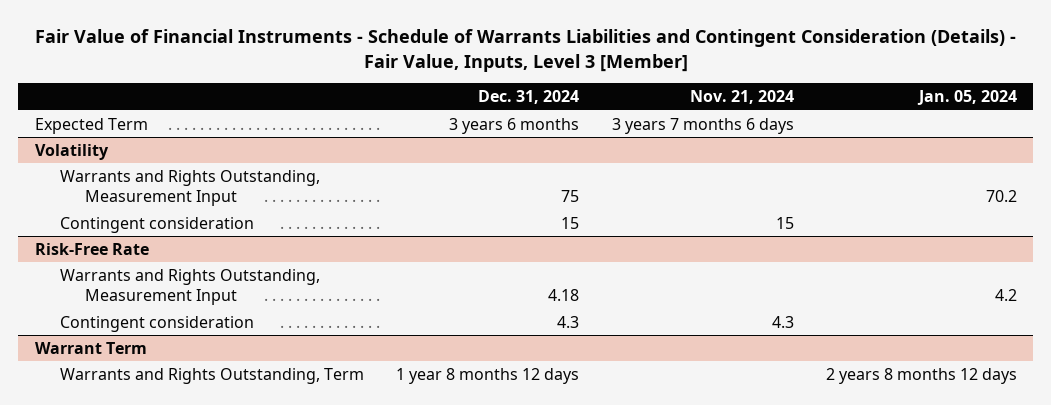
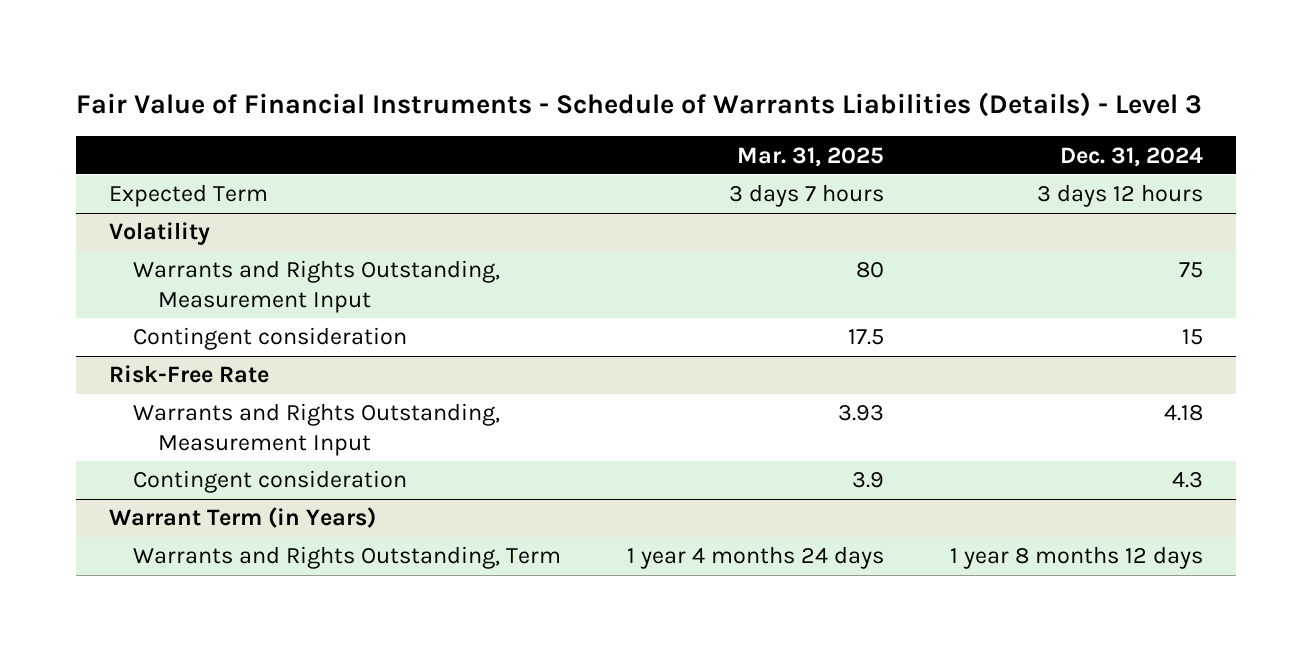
[34,28,1016,72] Fair Value of Financial Instruments - Schedule of Warrants Liabilities and Contingent Consideration (Details) - Fair Value, Inputs, Level 3 [Member] -> [75,91,1202,117] Fair Value of Financial Instruments - Schedule of Warrants Liabilities (Details) - Level 3
[689,90,794,105] Nov. 21, 2024 -> none
[916,90,1017,106] Jan. 05, 2024 -> none
none -> [737,146,885,167] Mar. 31, 2025
[449,117,580,134] 3 years 6 months -> [1036,184,1203,208] 3 days 12 hours
[34,341,147,354] Warrant Term -> [108,507,376,529] Warrant Term (in Years)

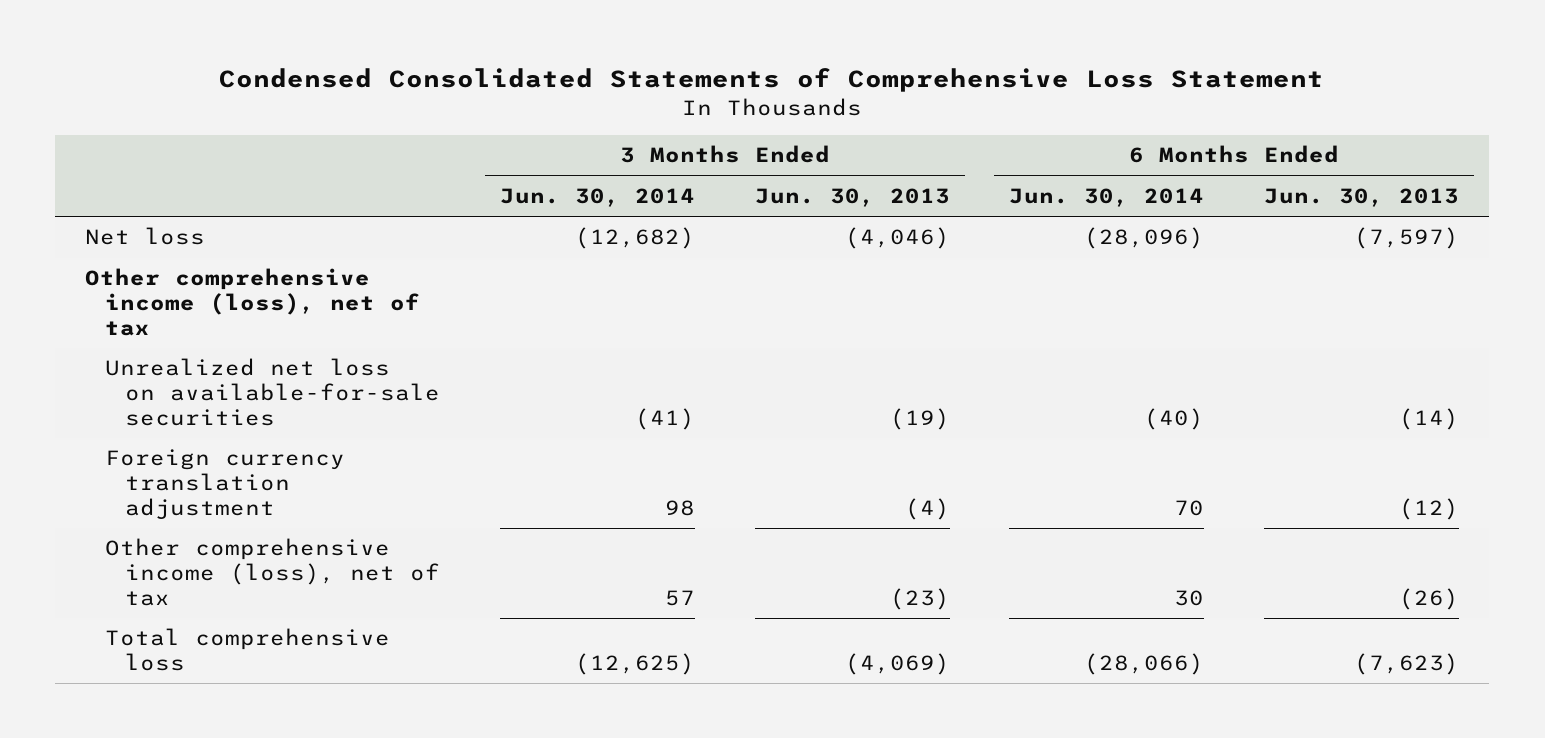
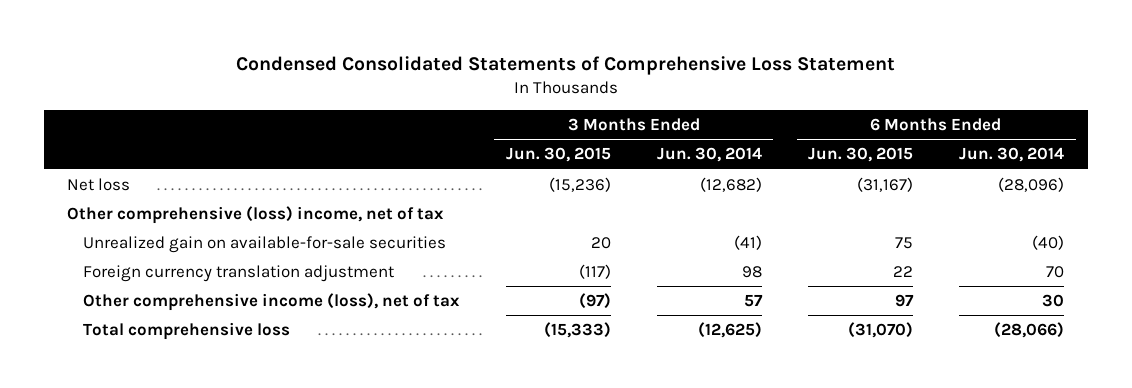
[754,187,950,207] Jun. 30, 2013 -> none
[1264,187,1460,207] Jun. 30, 2013 -> none
none -> [505,147,611,163] Jun. 30, 2015
none -> [808,147,914,163] Jun. 30, 2015
[85,268,421,337] Other comprehensive income (loss), net of tax -> [67,205,445,224] Other comprehensive (loss) income, net of tax
[105,358,441,427] Unrealized net loss on available-for-sale securities -> [83,235,447,253] Unrealized gain on available-for-sale securities

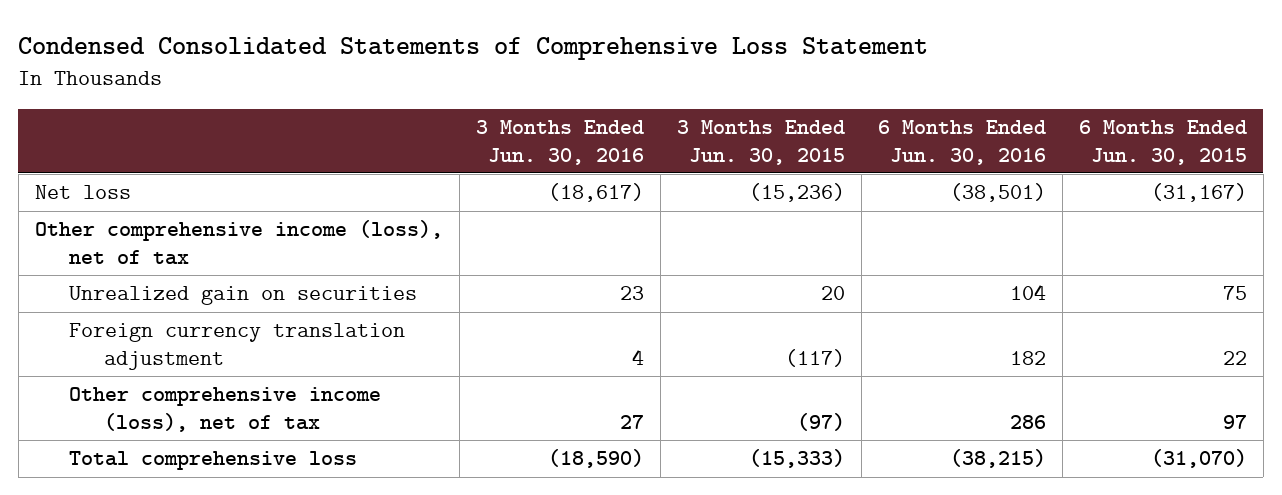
[656,147,762,163] Jun. 30, 2014 -> none
[959,147,1065,163] Jun. 30, 2014 -> none
none -> [475,119,644,165] 3 Months Ended Jun. 30, 2016
none -> [877,119,1046,165] 6 Months Ended Jun. 30, 2016
[67,205,445,224] Other comprehensive (loss) income, net of tax -> [34,220,443,266] Other comprehensive income (loss), net of tax
[83,235,447,253] Unrealized gain on available-for-sale securities -> [69,286,418,306] Unrealized gain on securities

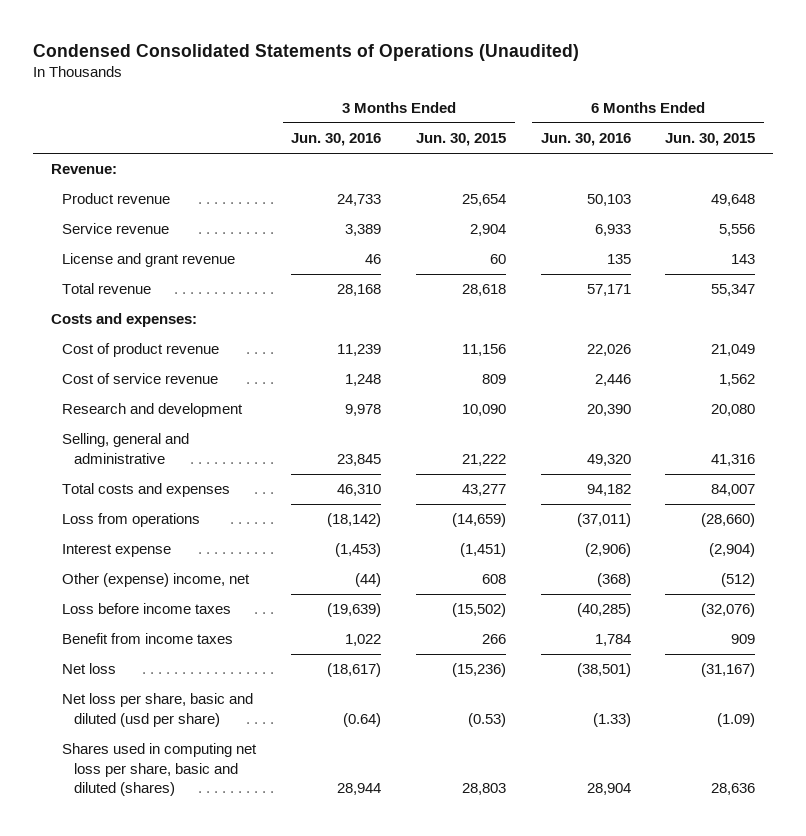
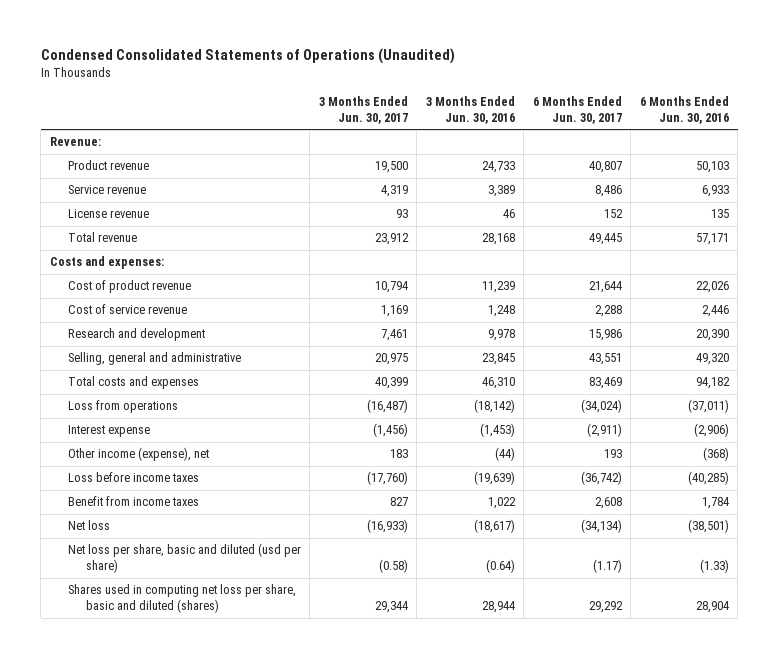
[415,133,506,147] Jun. 30, 2015 -> none
[665,133,756,147] Jun. 30, 2015 -> none
none -> [318,95,408,124] 3 Months Ended Jun. 30, 2017
none -> [532,95,622,124] 6 Months Ended Jun. 30, 2017
[62,253,236,268] License and grant revenue -> [67,209,149,219] License revenue
[62,573,251,588] Other (expense) income, net -> [67,447,209,462] Other income (expense), net

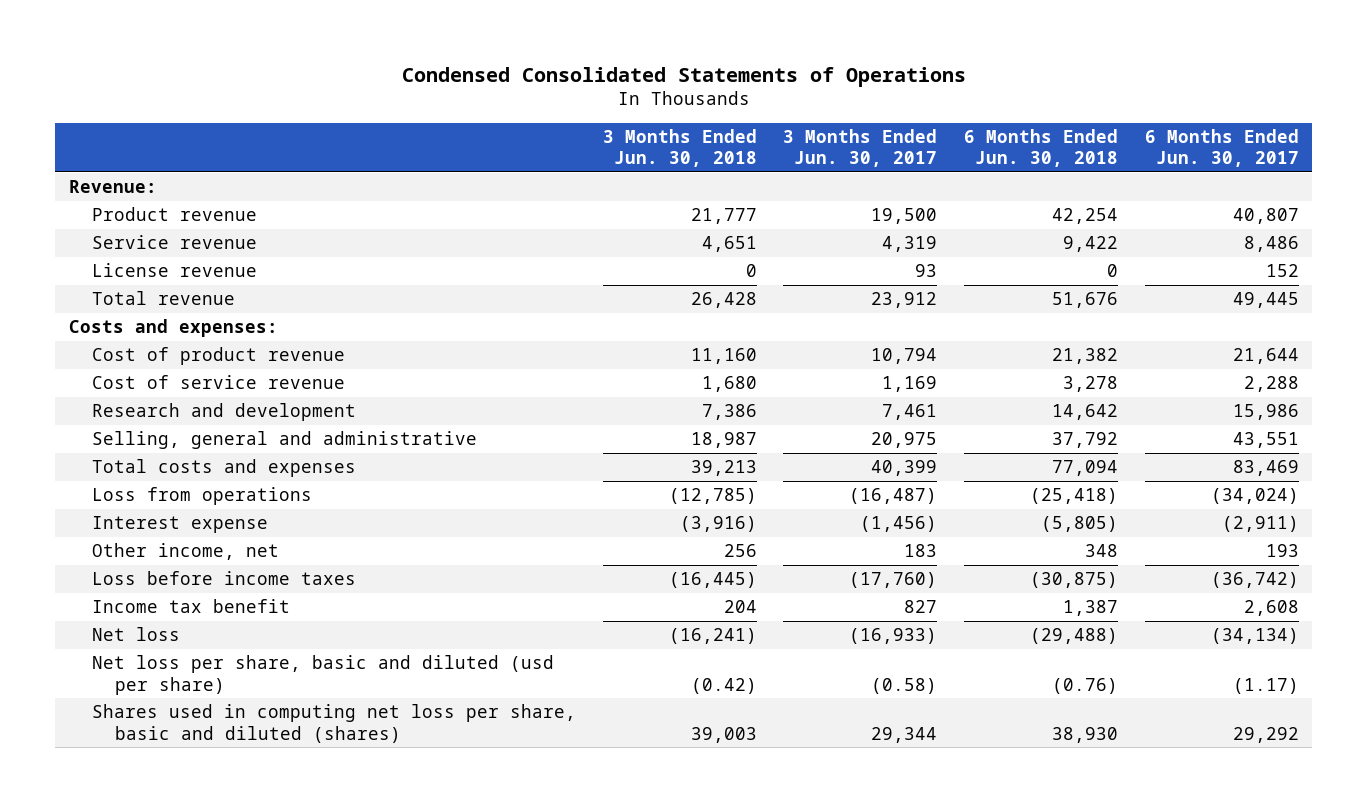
[40,48,455,65] Condensed Consolidated Statements of Operations (Unaudited) -> [401,66,966,87] Condensed Consolidated Statements of Operations
[425,95,515,124] 3 Months Ended Jun. 30, 2016 -> none
[639,95,729,124] 6 Months Ended Jun. 30, 2016 -> none
none -> [602,128,757,168] 3 Months Ended Jun. 30, 2018
none -> [964,128,1119,168] 6 Months Ended Jun. 30, 2018
[67,447,209,462] Other income (expense), net -> [92,543,280,561] Other income, net
[67,496,199,507] Benefit from income taxes -> [92,599,291,614] Income tax benefit

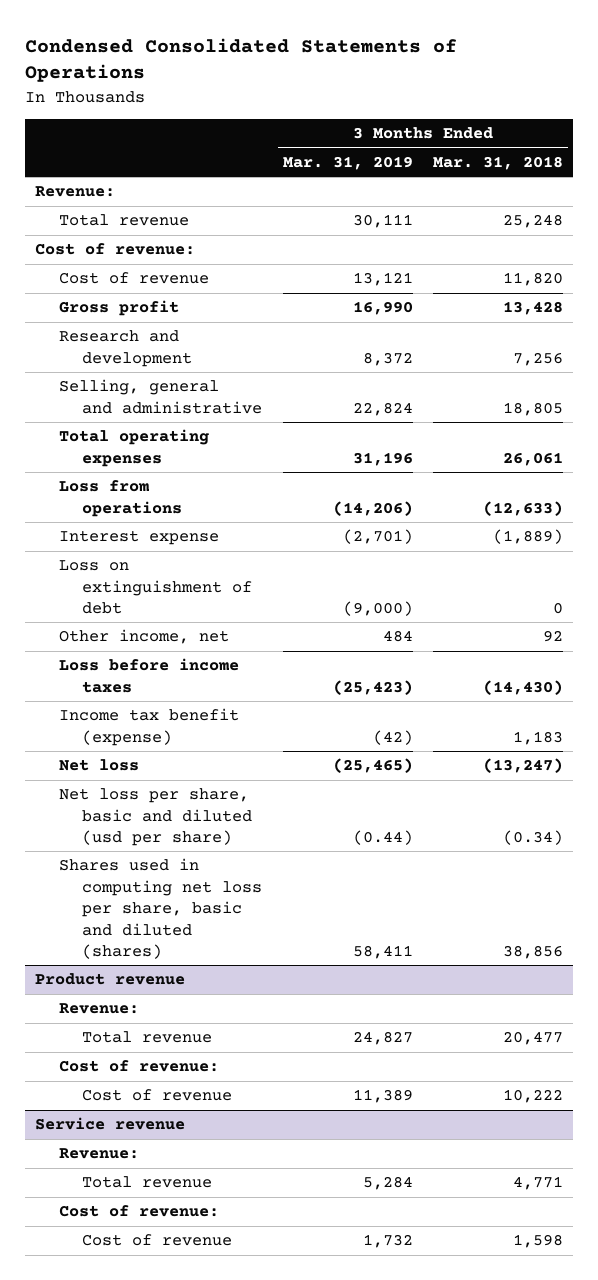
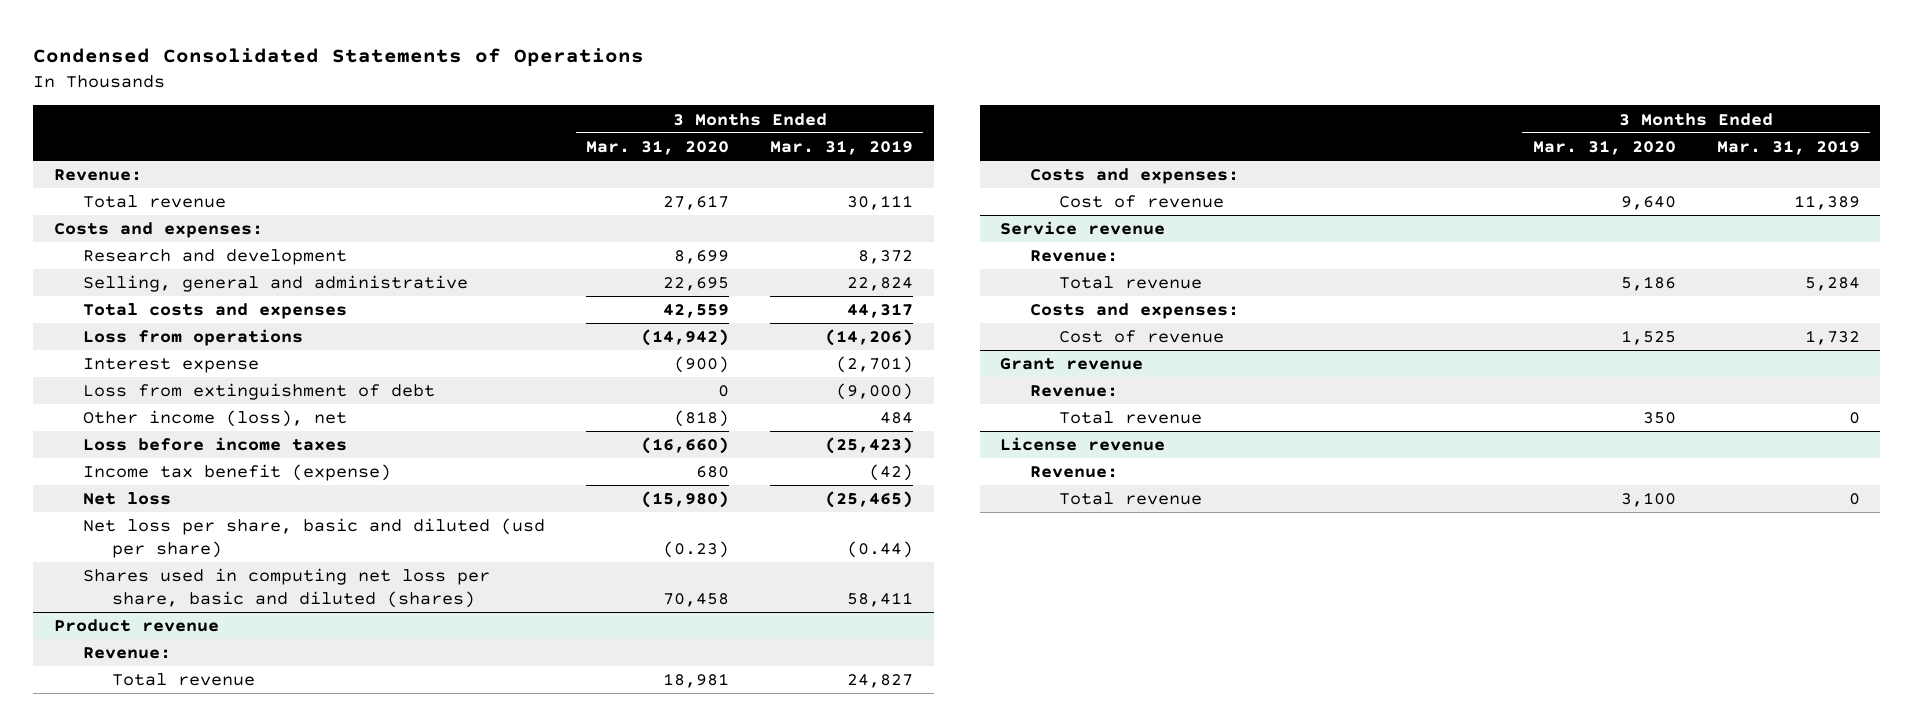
[433,155,564,170] Mar. 31, 2018 -> none
none -> [586,140,730,156] Mar. 31, 2020
[58,272,209,285] Cost of revenue -> none
[58,300,179,317] Gross profit -> none
[35,243,196,256] Cost of revenue: -> [53,222,263,239] Costs and expenses:
[58,429,209,467] Total operating expenses -> none
none -> [83,303,348,320] Total costs and expenses
[58,560,253,615] Loss on extinguishment of debt -> [83,383,436,401] Loss from extinguishment of debt
[58,629,229,645] Other income, net -> [83,410,348,428] Other income (loss), net
[58,1060,219,1073] Cost of revenue: -> [1029,168,1239,185] Costs and expenses:
[58,1205,219,1218] Cost of revenue: -> [1029,303,1239,320] Costs and expenses:
none -> [1000,358,1144,371] Grant revenue
none -> [1029,385,1118,398] Revenue:
none -> [1058,411,1202,425] Total revenue
none -> [1000,437,1166,452] License revenue
none -> [1029,466,1118,479] Revenue:
none -> [1058,492,1202,506] Total revenue

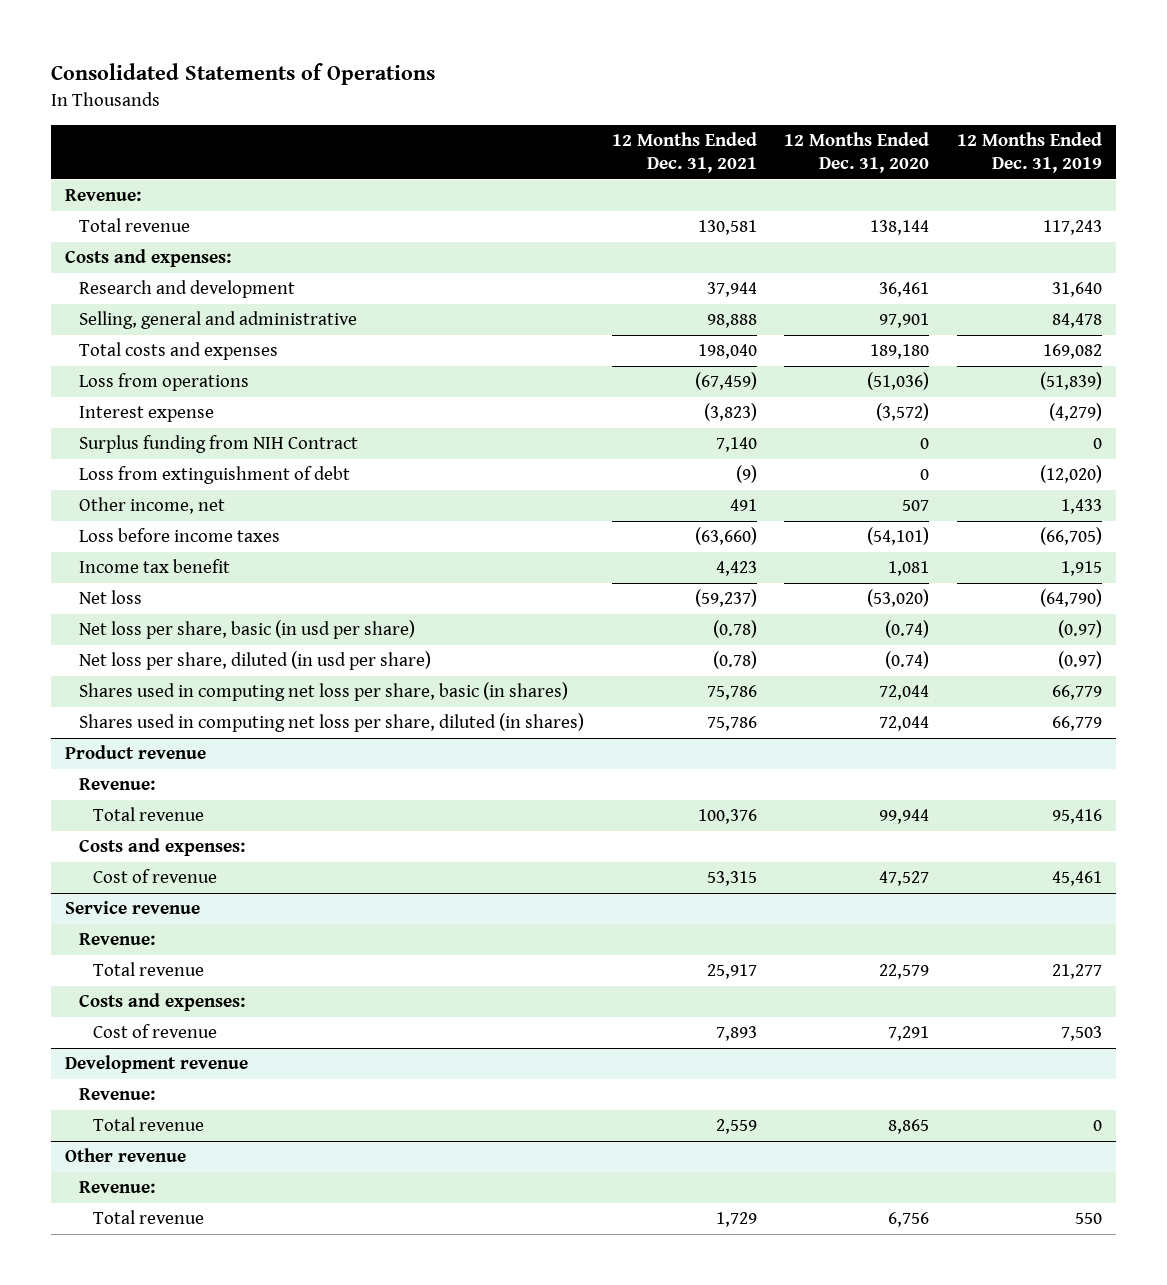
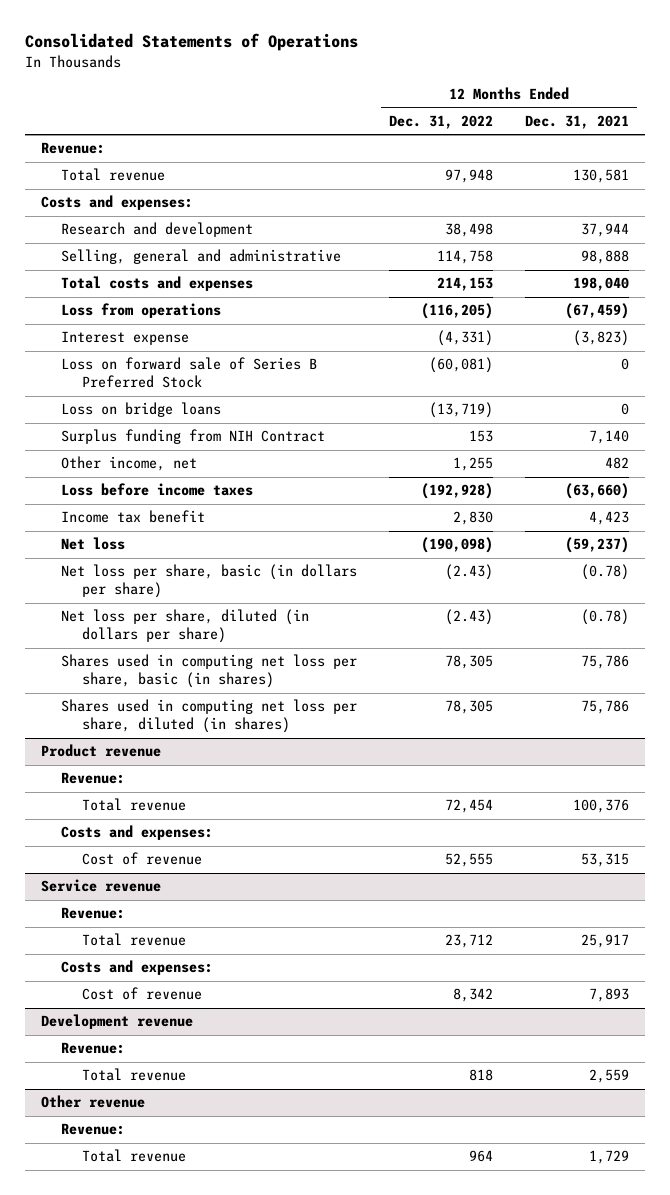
[784,131,930,174] 12 Months Ended Dec. 31, 2020 -> none
[957,131,1103,174] 12 Months Ended Dec. 31, 2019 -> none
none -> [389,114,494,129] Dec. 31, 2022
none -> [61,357,318,389] Loss on forward sale of Series B Preferred Stock
none -> [61,402,222,418] Loss on bridge loans
[78,466,350,485] Loss from extinguishment of debt -> none
[729,499,757,512] 491 -> [605,457,630,470] 482
[78,620,415,640] Net loss per share, basic (in usd per share) -> [61,564,358,599] Net loss per share, basic (in dollars per share)
[78,651,431,671] Net loss per share, diluted (in usd per share) -> [61,609,310,644] Net loss per share, diluted (in dollars per share)

